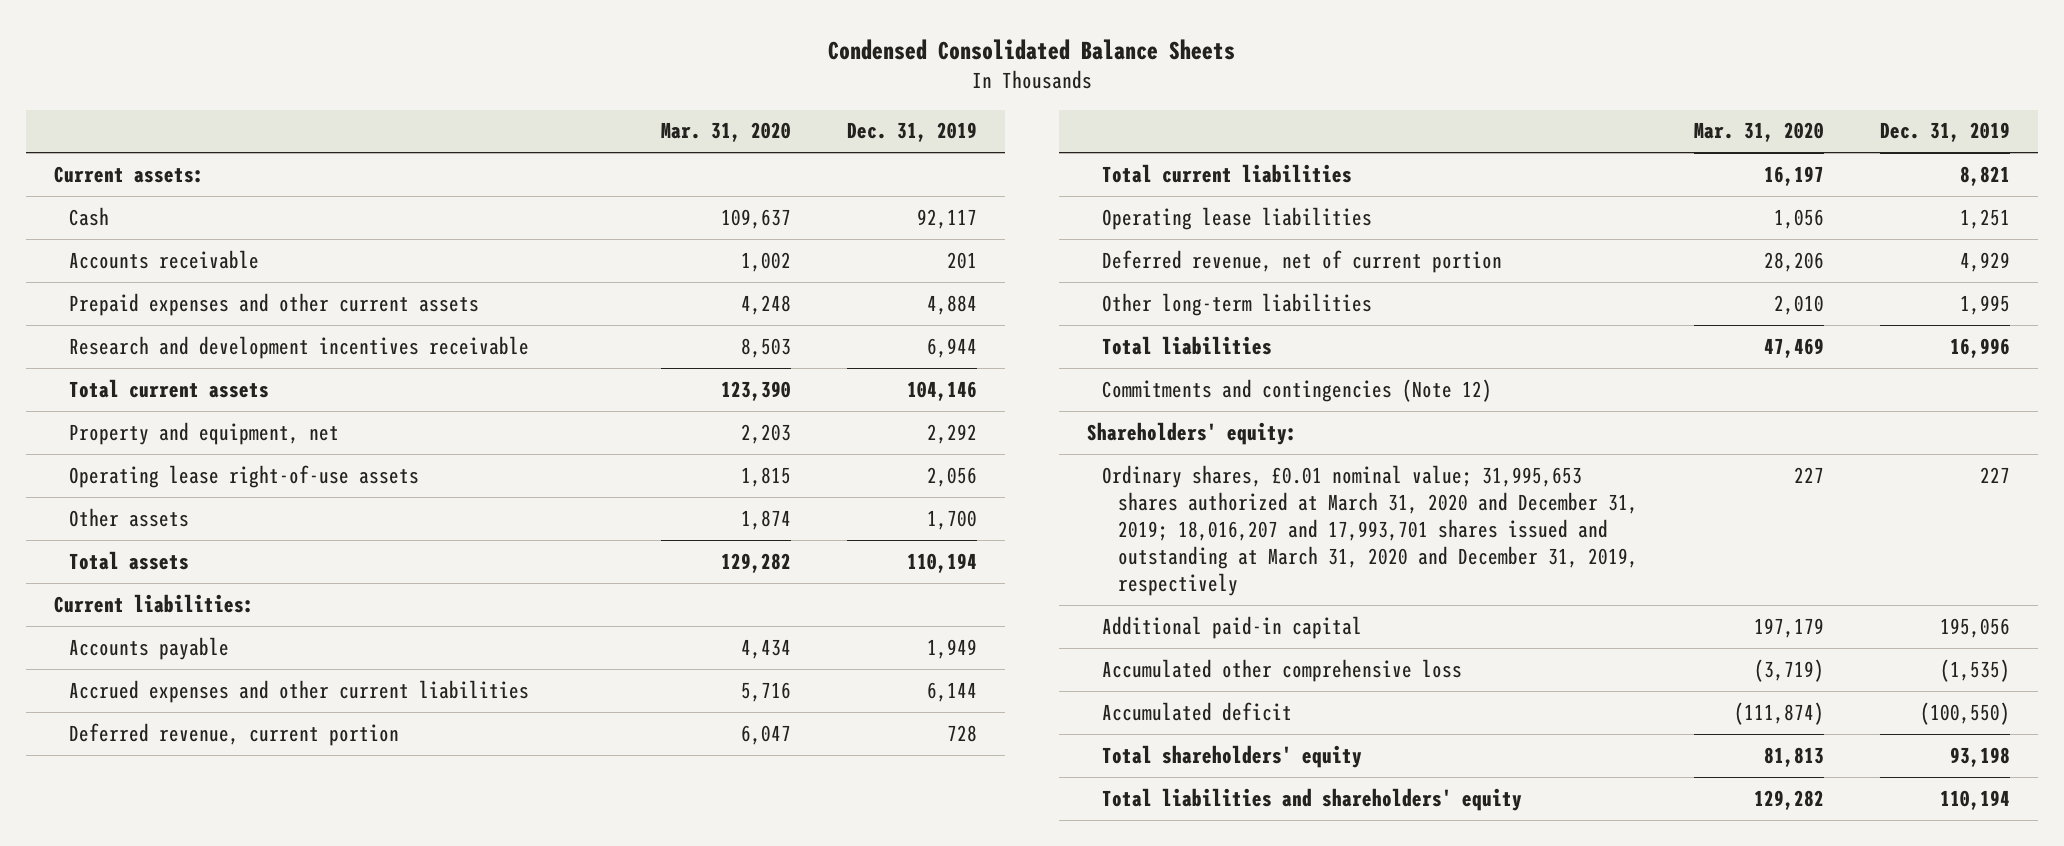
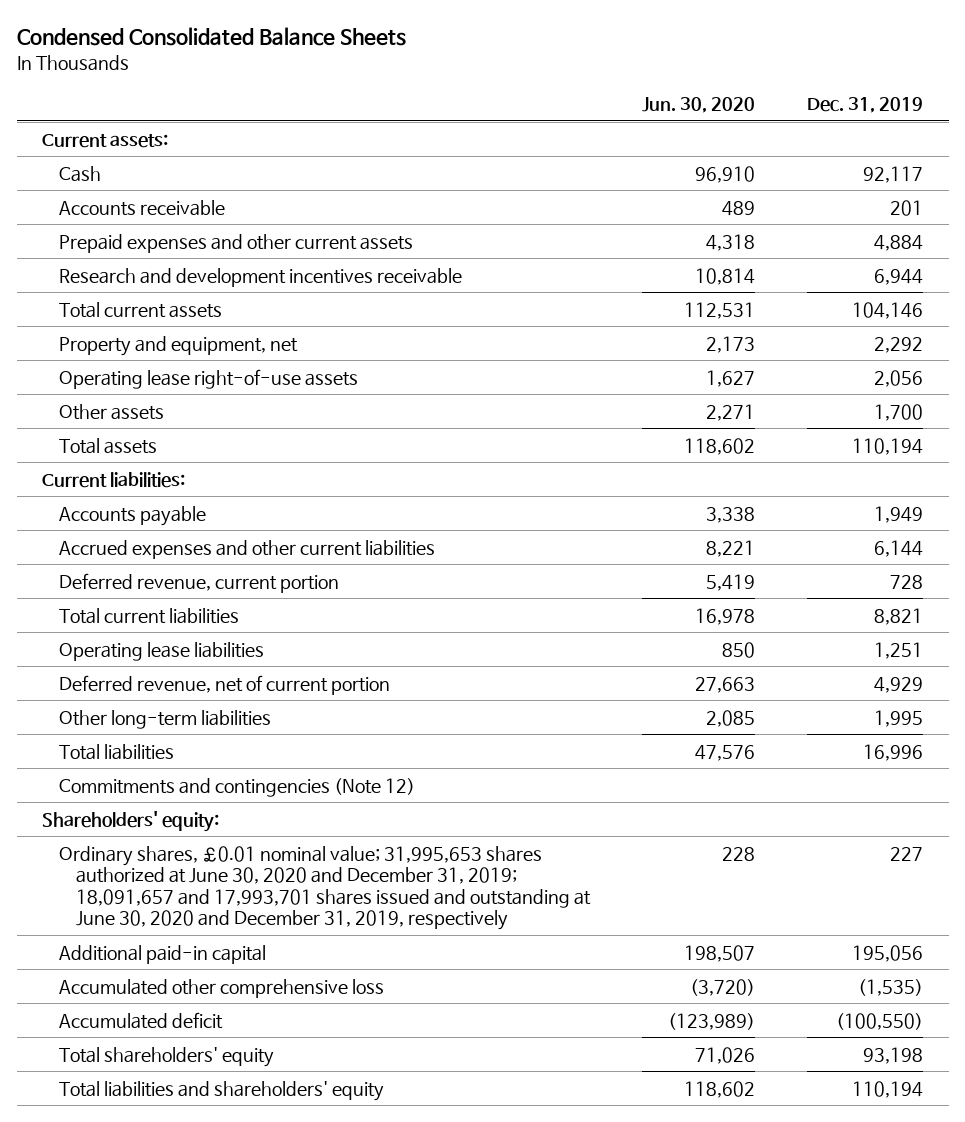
[660,122,791,143] Mar. 31, 2020 -> none
none -> [642,97,756,114] Jun. 30, 2020
[1102,464,1638,596] Ordinary shares, £0.01 nominal value; 31,995,653 shares authorized at March 31, 2020 and December 31, 2019; 18,016,207 and 17,993,701 shares issued and outstanding at March 31, 2020 and December 31, 2019, respectively -> [59,845,592,931] Ordinary shares, £0.01 nominal value; 31,995,653 shares authorized at June 30, 2020 and December 31, 2019; 18,091,657 and 17,993,701 shares issued and outstanding at June 30, 2020 and December 31, 2019, respectively

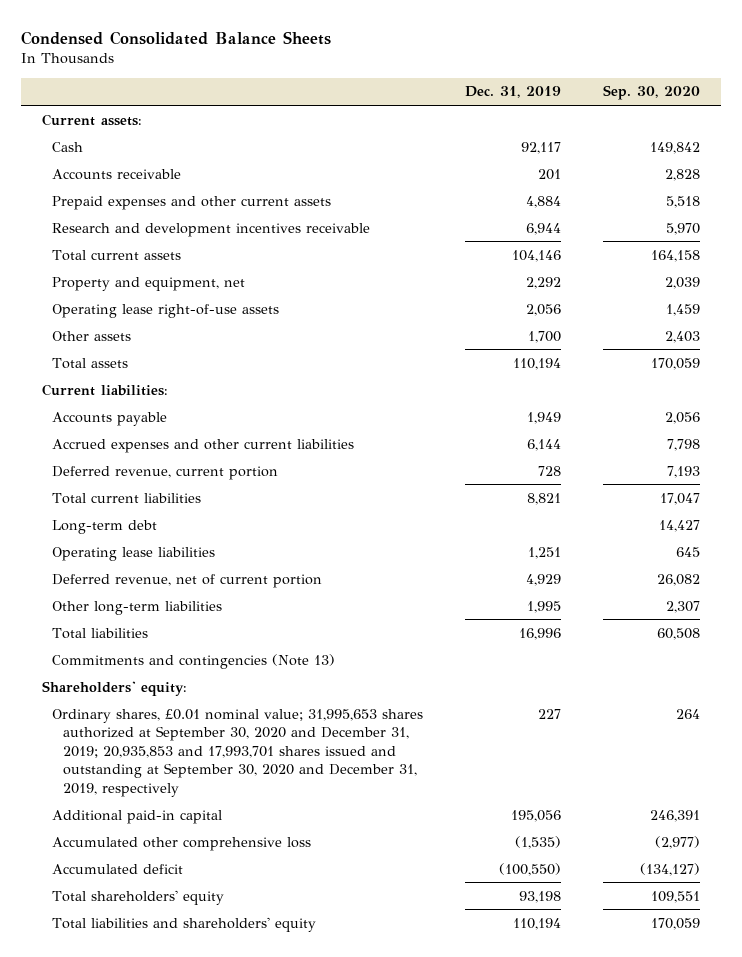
[642,97,756,114] Jun. 30, 2020 -> none
none -> [602,85,700,101] Sep. 30, 2020
none -> [52,519,158,534] Long-term debt
[59,777,416,797] Commitments and contingencies (Note 12) -> [52,653,336,669] Commitments and contingencies (Note 13)
[59,845,592,931] Ordinary shares, £0.01 nominal value; 31,995,653 shares authorized at June 30, 2020 and December 31, 2019; 18,091,657 and 17,993,701 shares issued and outstanding at June 30, 2020 and December 31, 2019, respectively -> [52,708,424,797] Ordinary shares, £0.01 nominal value; 31,995,653 shares authorized at September 30, 2020 and December 31, 2019; 20,935,853 and 17,993,701 shares issued and outstanding at September 30, 2020 and December 31, 2019, respectively

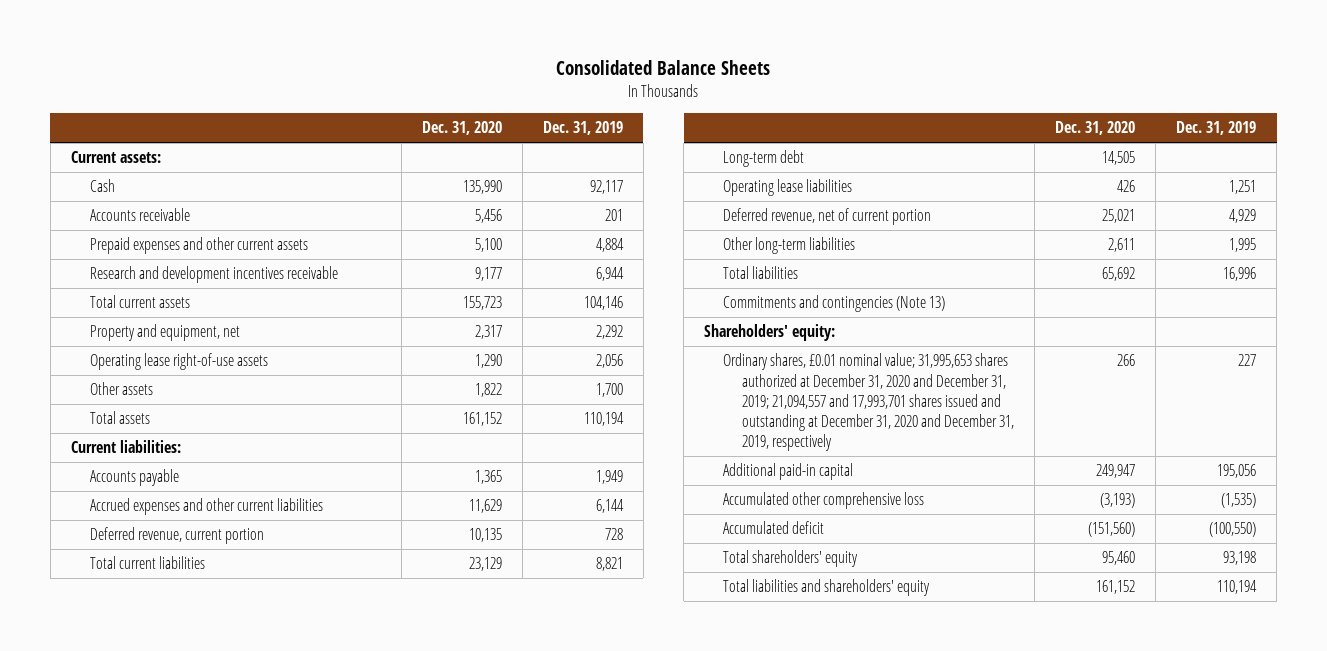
[21,30,332,45] Condensed Consolidated Balance Sheets -> [556,59,771,75] Consolidated Balance Sheets
[602,85,700,101] Sep. 30, 2020 -> none
none -> [421,121,502,136] Dec. 31, 2020
[52,708,424,797] Ordinary shares, £0.01 nominal value; 31,995,653 shares authorized at September 30, 2020 and December 31, 2019; 20,935,853 and 17,993,701 shares issued and outstanding at September 30, 2020 and December 31, 2019, respectively -> [723,353,1015,452] Ordinary shares, £0.01 nominal value; 31,995,653 shares authorized at December 31, 2020 and December 31, 2019; 21,094,557 and 17,993,701 shares issued and outstanding at December 31, 2020 and December 31, 2019, respectively

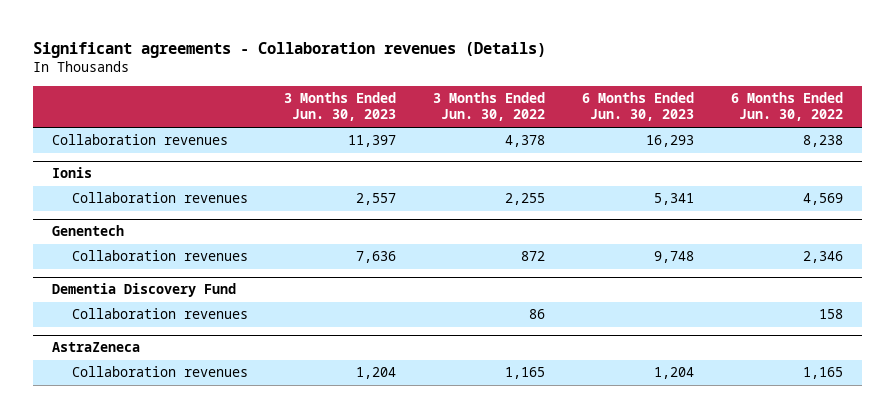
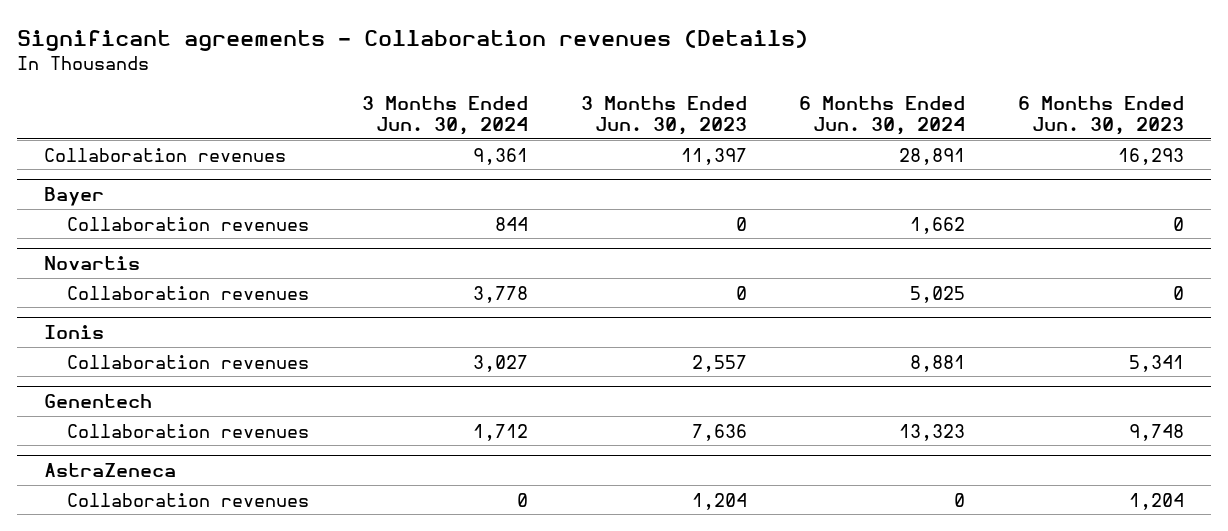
[433,92,546,122] 3 Months Ended Jun. 30, 2022 -> none
[731,92,844,122] 6 Months Ended Jun. 30, 2022 -> none
none -> [361,95,528,135] 3 Months Ended Jun. 30, 2024
none -> [799,95,966,135] 6 Months Ended Jun. 30, 2024
none -> [43,187,104,207] Bayer
none -> [67,216,310,231] Collaboration revenues
none -> [43,256,140,271] Novartis
none -> [67,285,310,300] Collaboration revenues
[51,283,236,298] Dementia Discovery Fund -> none
[71,308,248,320] Collaboration revenues -> none

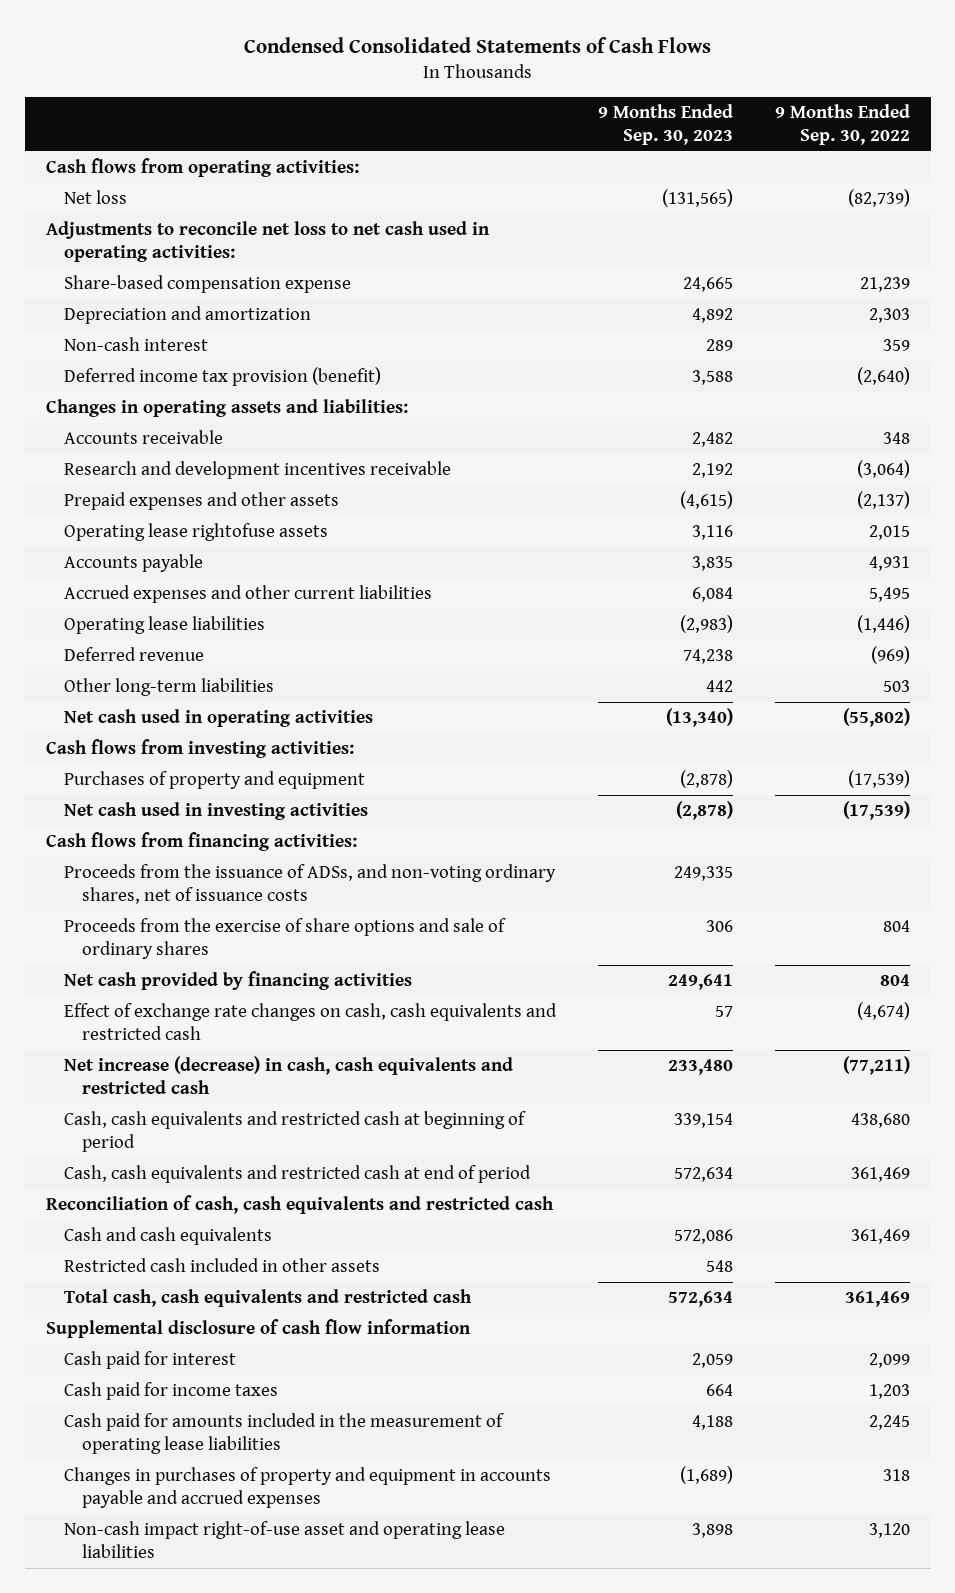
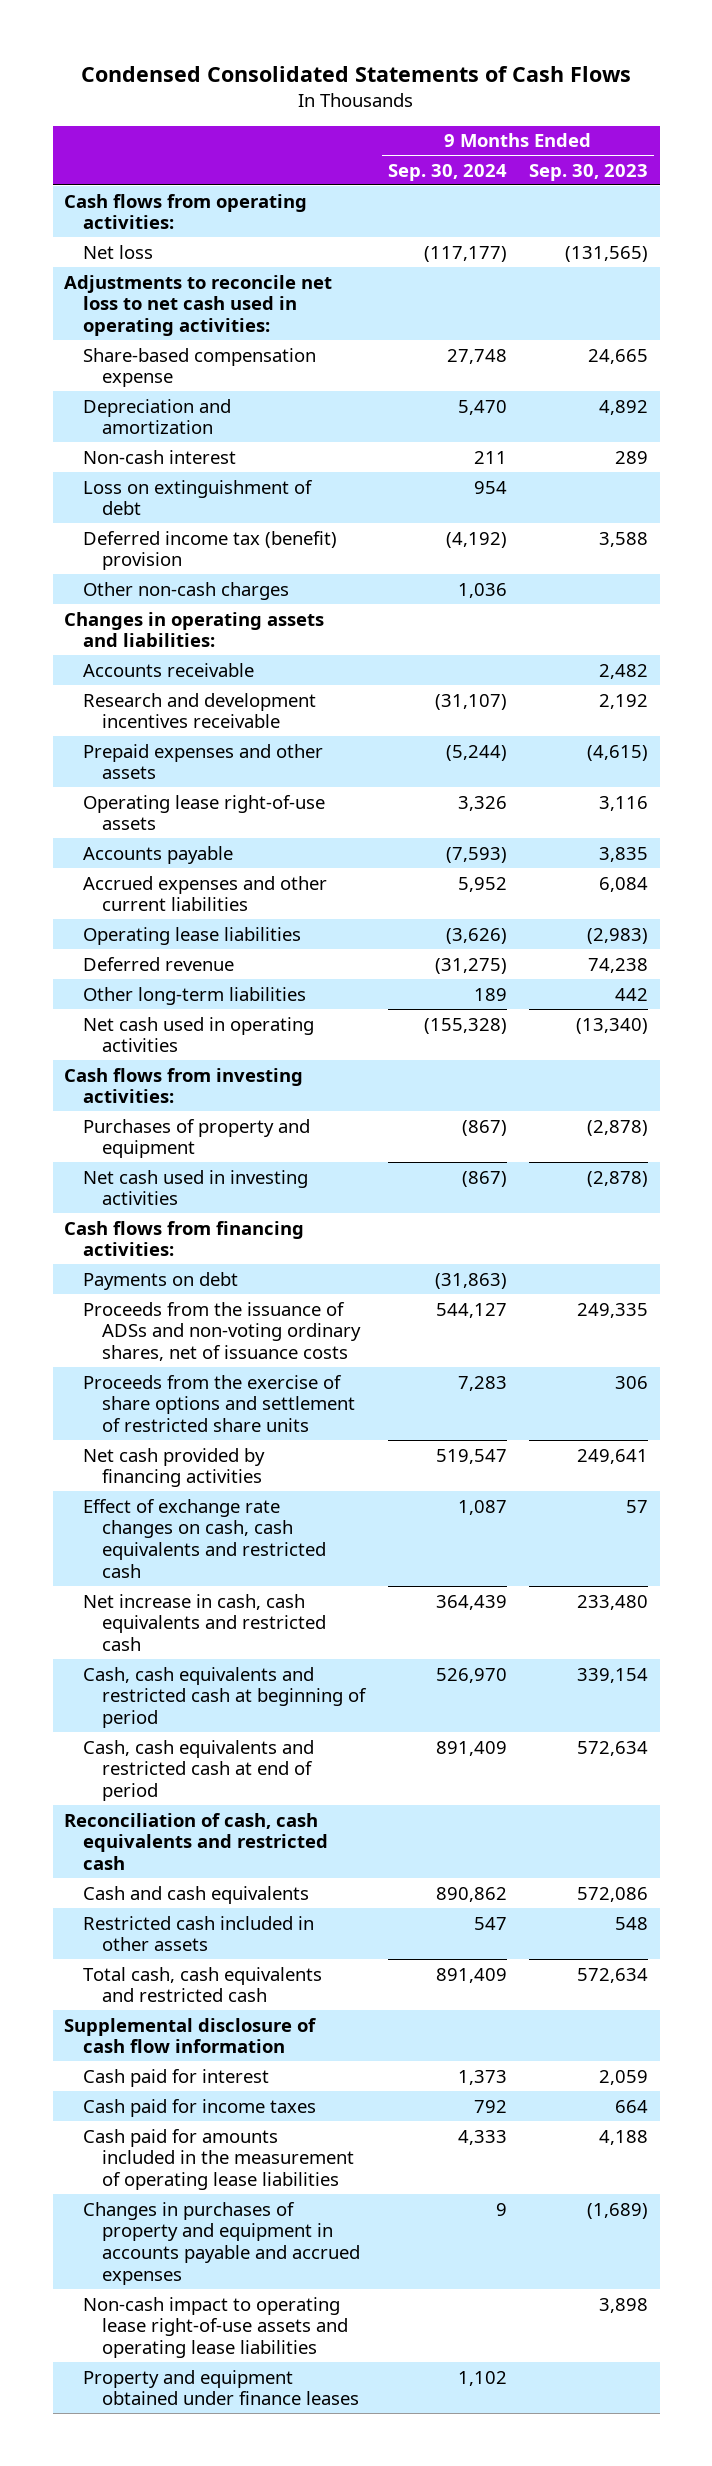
[774,104,910,145] 9 Months Ended Sep. 30, 2022 -> none
none -> [387,163,507,181] Sep. 30, 2024
none -> [82,479,313,516] Loss on extinguishment of debt
[64,367,382,387] Deferred income tax provision (benefit) -> [82,530,337,571] Deferred income tax (benefit) provision
none -> [82,581,289,600] Other non-cash charges
[64,523,329,542] Operating lease rightofuse assets -> [82,794,325,831] Operating lease right-of-use assets
none -> [82,1271,238,1290] Payments on debt
[64,864,557,904] Proceeds from the issuance of ADSs, and non-voting ordinary shares, net of issuance costs -> [82,1301,361,1362] Proceeds from the issuance of ADSs and non-voting ordinary shares, net of issuance costs
[64,918,507,959] Proceeds from the exercise of share options and sale of ordinary shares -> [82,1374,355,1433] Proceeds from the exercise of share options and settlement of restricted share units
[64,1056,514,1094] Net increase (decrease) in cash, cash equivalents and restricted cash -> [82,1593,326,1652] Net increase in cash, cash equivalents and restricted cash
[64,1521,506,1558] Non-cash impact right-of-use asset and operating lease liabilities -> [82,2296,348,2359] Non-cash impact to operating lease right-of-use assets and operating lease liabilities
none -> [82,2369,359,2406] Property and equipment obtained under finance leases

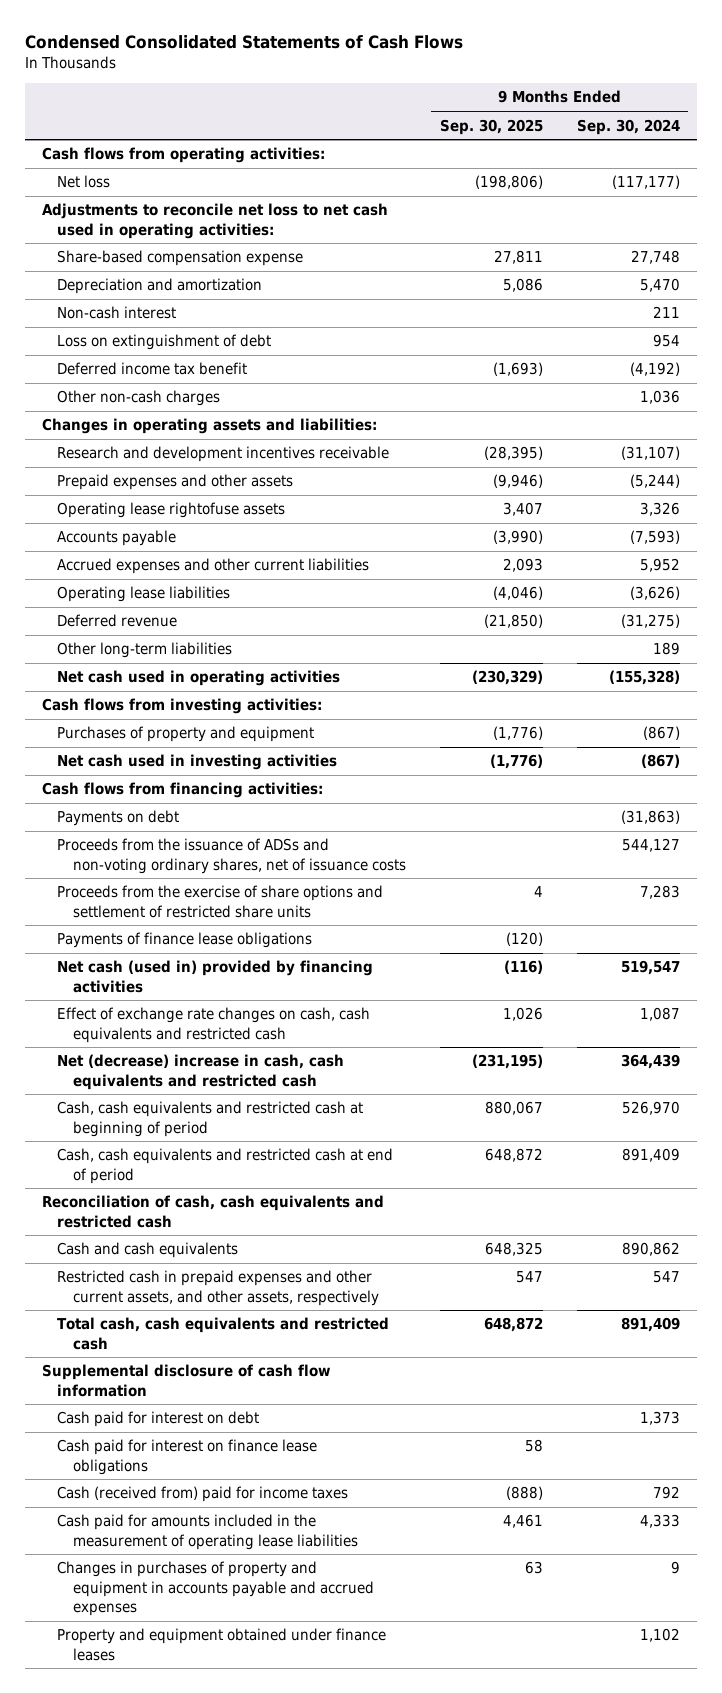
[529,163,649,181] Sep. 30, 2023 -> none
none -> [439,118,543,135] Sep. 30, 2025
[82,530,337,571] Deferred income tax (benefit) provision -> [57,362,248,376] Deferred income tax benefit
[82,662,254,677] Accounts receivable -> none
[82,794,325,831] Operating lease right-of-use assets -> [57,502,286,519] Operating lease rightofuse assets
none -> [57,932,313,949] Payments of finance lease obligations
[82,1447,265,1488] Net cash provided by financing activities -> [57,960,374,993] Net cash (used in) provided by financing activities
[82,1593,326,1652] Net increase in cash, cash equivalents and restricted cash -> [57,1054,345,1090] Net (decrease) increase in cash, cash equivalents and restricted cash
[82,1915,314,1952] Restricted cash included in other assets -> [57,1270,379,1306] Restricted cash in prepaid expenses and other current assets, and other assets, respectively
[82,2068,269,2087] Cash paid for interest -> [57,1411,260,1428] Cash paid for interest on debt
none -> [57,1439,318,1475] Cash paid for interest on finance lease obligations
[82,2098,316,2117] Cash paid for income taxes -> [57,1486,349,1503] Cash (received from) paid for income taxes
[82,2296,348,2359] Non-cash impact to operating lease right-of-use assets and operating lease liabilities -> none

